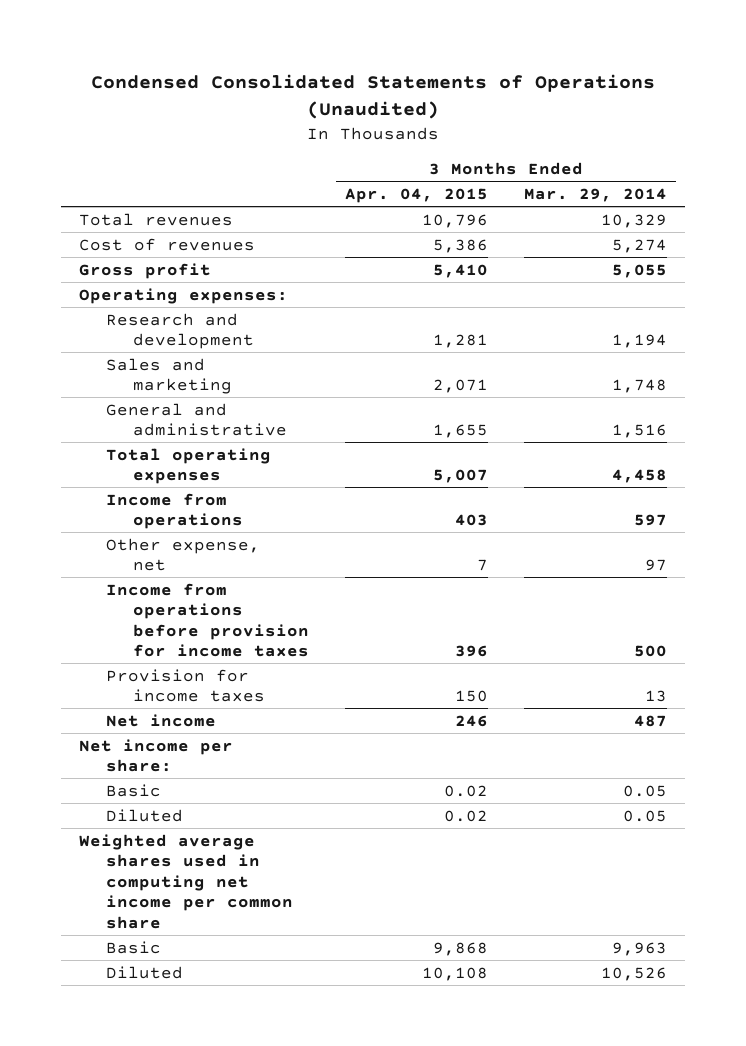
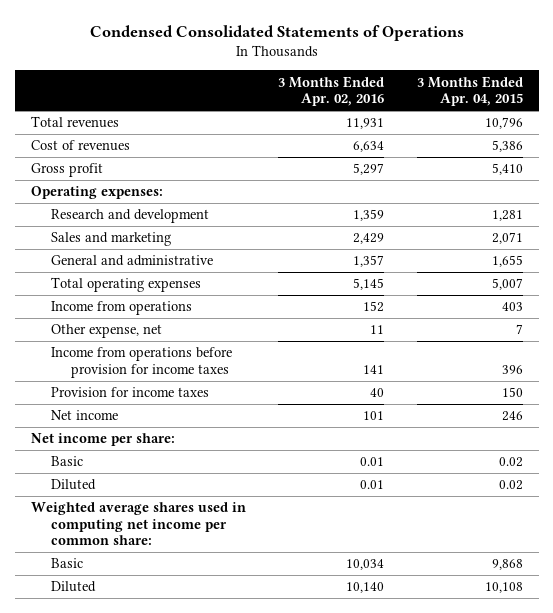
[90,73,655,120] Condensed Consolidated Statements of Operations (Unaudited) -> [89,24,464,41] Condensed Consolidated Statements of Operations
[524,187,668,202] Mar. 29, 2014 -> none
none -> [278,75,385,107] 3 Months Ended Apr. 02, 2016
[78,833,293,929] Weighted average shares used in computing net income per common share -> [30,502,246,546] Weighted average shares used in computing net income per common share:

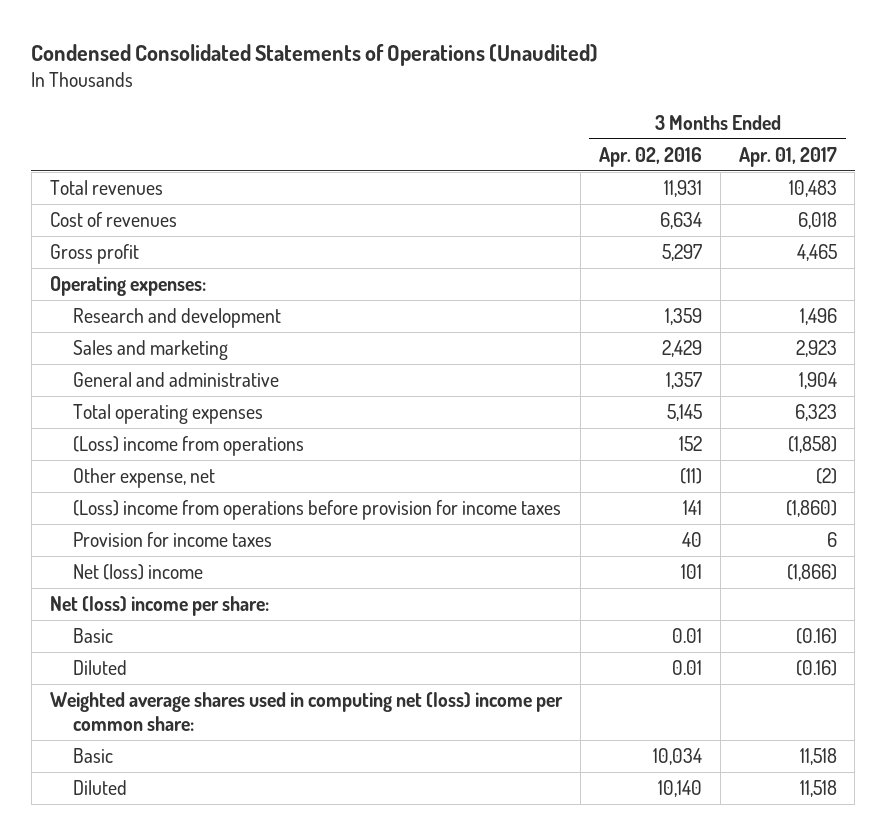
[89,24,464,41] Condensed Consolidated Statements of Operations -> [31,44,599,67] Condensed Consolidated Statements of Operations (Unaudited)
[416,75,523,107] 3 Months Ended Apr. 04, 2015 -> none
none -> [738,146,837,167] Apr. 01, 2017
[50,301,192,316] Income from operations -> [72,436,304,457] (Loss) income from operations
[370,325,385,335] 11 -> [679,468,702,485] (11)
[50,347,232,378] Income from operations before provision for income taxes -> [72,500,561,521] (Loss) income from operations before provision for income taxes
[50,410,118,421] Net income -> [72,564,203,581] Net (loss) income
[30,433,175,447] Net income per share: -> [49,596,269,617] Net (loss) income per share:
[30,502,246,546] Weighted average shares used in computing net income per common share: -> [49,692,563,732] Weighted average shares used in computing net (loss) income per common share:

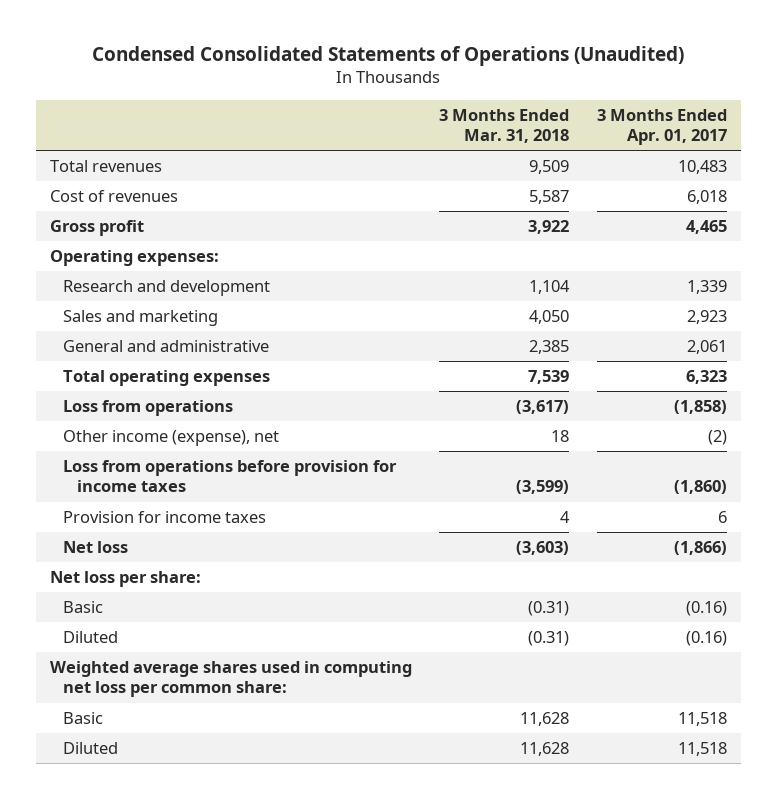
[598,146,702,167] Apr. 02, 2016 -> none
none -> [439,108,570,144] 3 Months Ended Mar. 31, 2018
[799,308,837,326] 1,496 -> [687,280,728,295] 1,339
[798,372,837,390] 1,904 -> [687,340,728,355] 2,061
[72,436,304,457] (Loss) income from operations -> [63,400,234,417] Loss from operations
[72,468,215,489] Other expense, net -> [63,430,280,447] Other income (expense), net
[72,500,561,521] (Loss) income from operations before provision for income taxes -> [63,460,398,493] Loss from operations before provision for income taxes
[72,564,203,581] Net (loss) income -> [63,541,129,554] Net loss
[49,596,269,617] Net (loss) income per share: -> [49,571,201,588] Net loss per share:
[49,692,563,732] Weighted average shares used in computing net (loss) income per common share: -> [49,661,412,698] Weighted average shares used in computing net loss per common share:

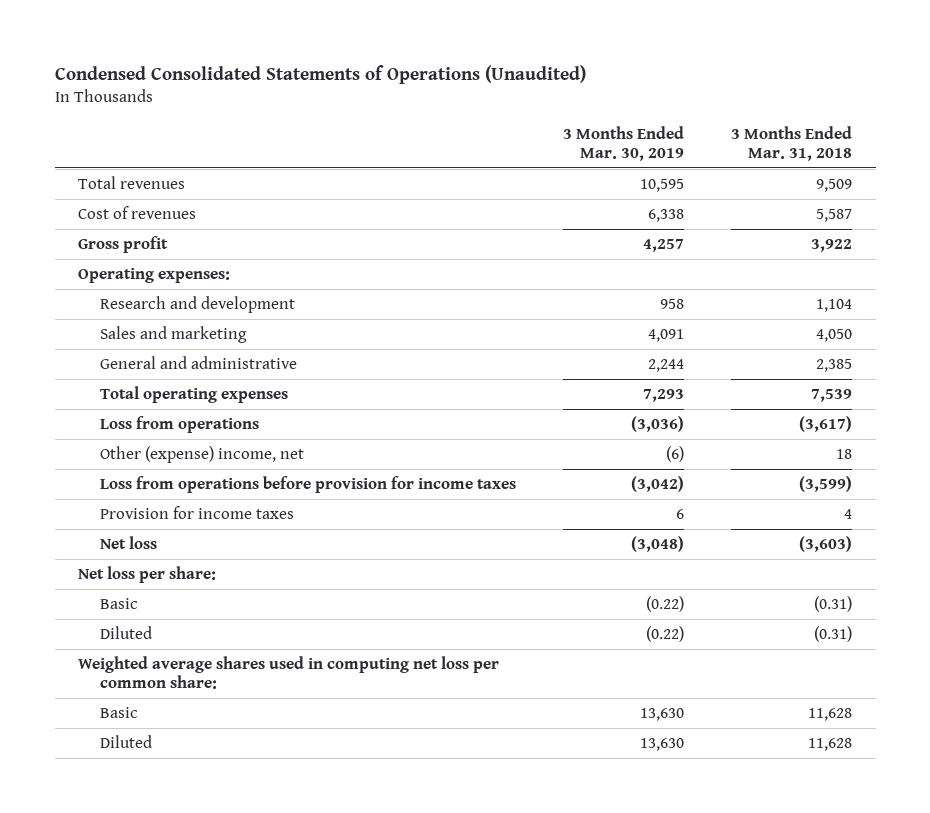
[597,108,728,146] 3 Months Ended Apr. 01, 2017 -> none
none -> [563,125,685,161] 3 Months Ended Mar. 30, 2019
[63,430,280,447] Other income (expense), net -> [100,446,305,464] Other (expense) income, net

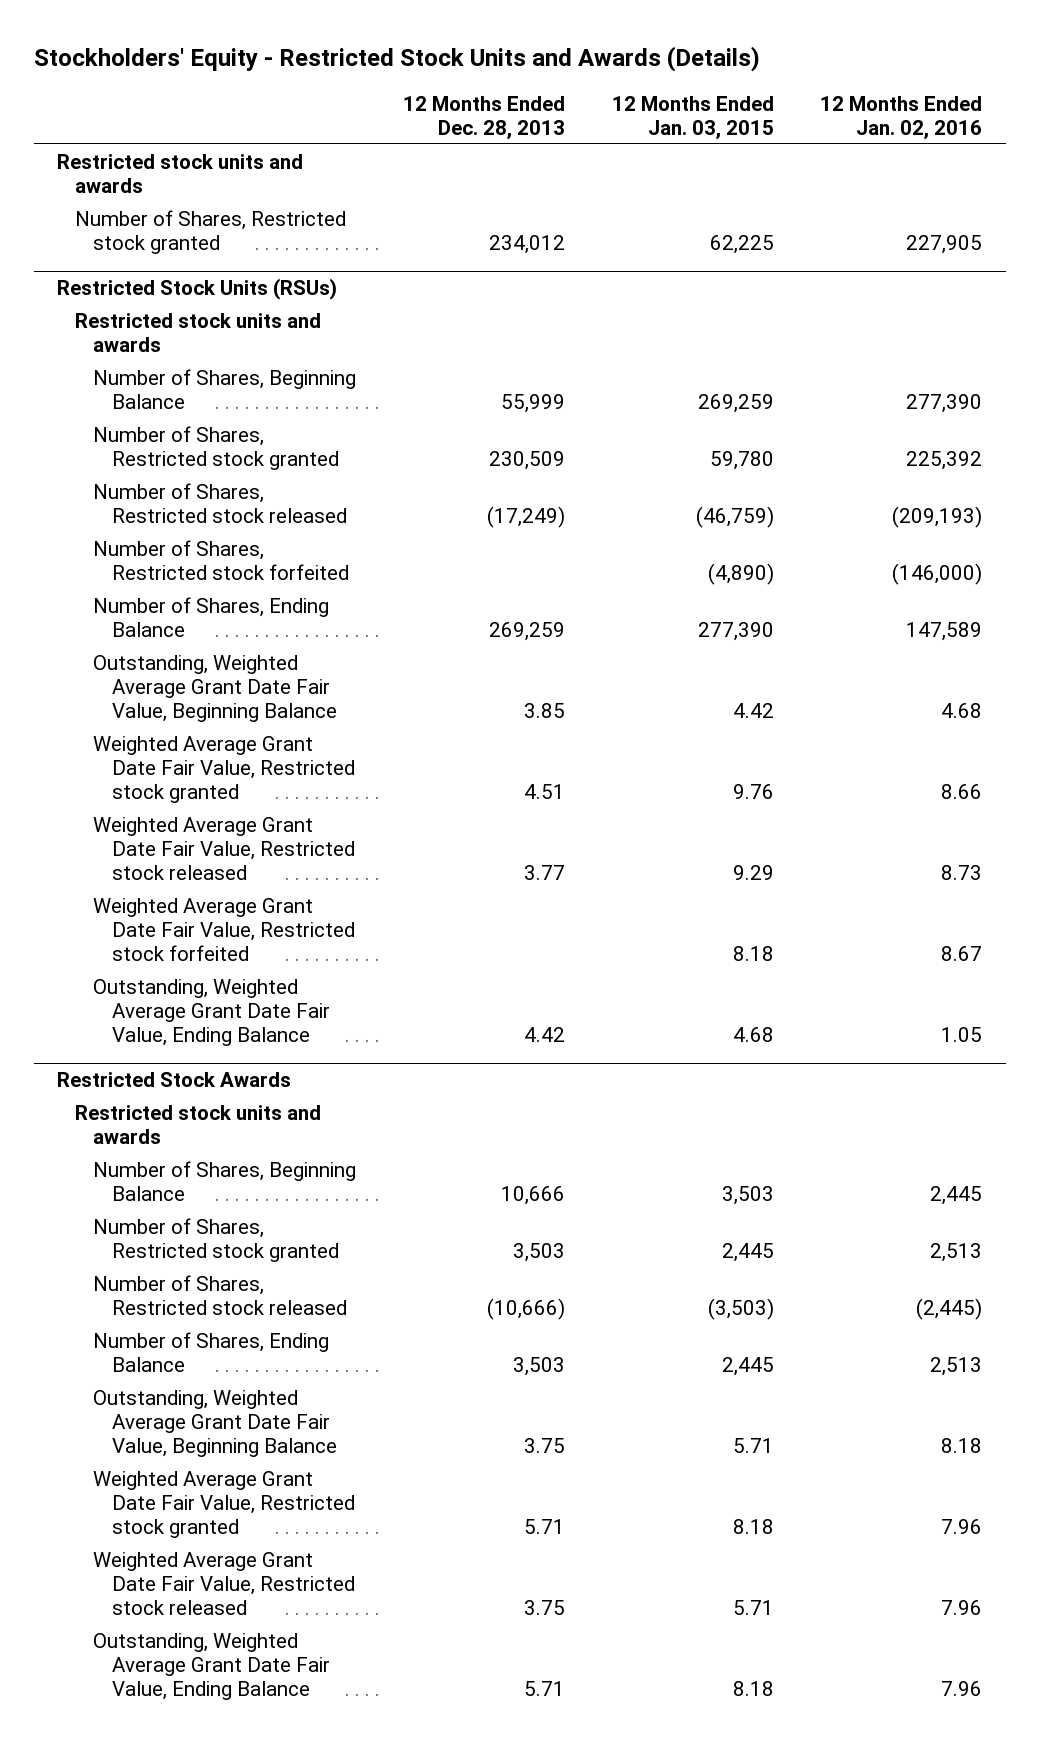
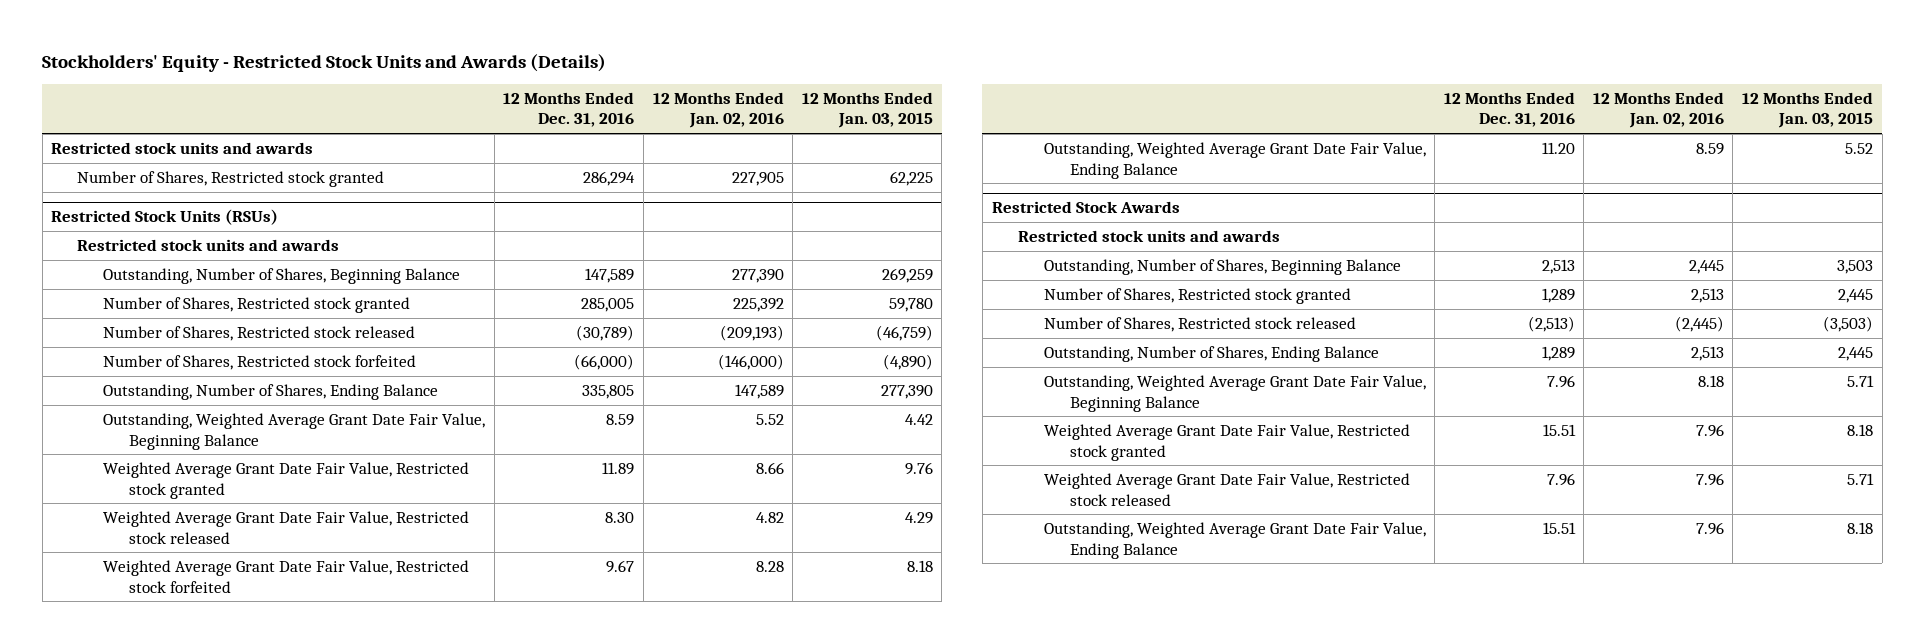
[403,95,566,140] 12 Months Ended Dec. 28, 2013 -> none
none -> [503,91,635,128] 12 Months Ended Dec. 31, 2016
[93,368,357,409] Number of Shares, Beginning Balance -> [103,267,461,284] Outstanding, Number of Shares, Beginning Balance
[93,596,330,637] Number of Shares, Ending Balance -> [103,383,439,400] Outstanding, Number of Shares, Ending Balance
[941,702,983,718] 4.68 -> [755,413,784,425] 5.52
[732,864,774,880] 9.29 -> [904,511,933,524] 4.29
[941,864,983,880] 8.73 -> [755,511,784,523] 4.82
[941,945,983,961] 8.67 -> [755,560,784,572] 8.28
[732,1026,774,1042] 4.68 -> [1844,142,1873,154] 5.52
[941,1026,983,1042] 1.05 -> [1695,142,1724,155] 8.59
[93,1160,357,1201] Number of Shares, Beginning Balance -> [1043,258,1401,275] Outstanding, Number of Shares, Beginning Balance
[93,1331,330,1372] Number of Shares, Ending Balance -> [1043,345,1379,362] Outstanding, Number of Shares, Ending Balance

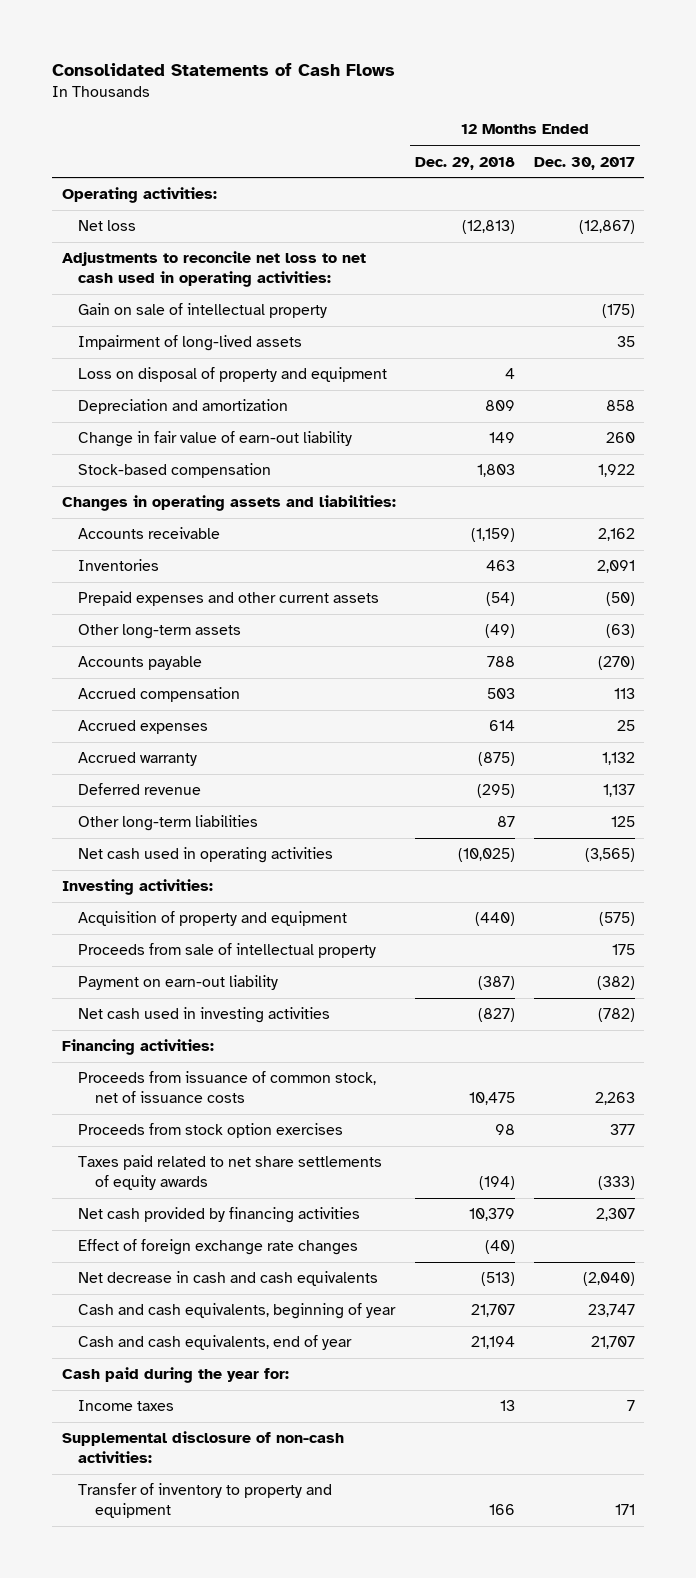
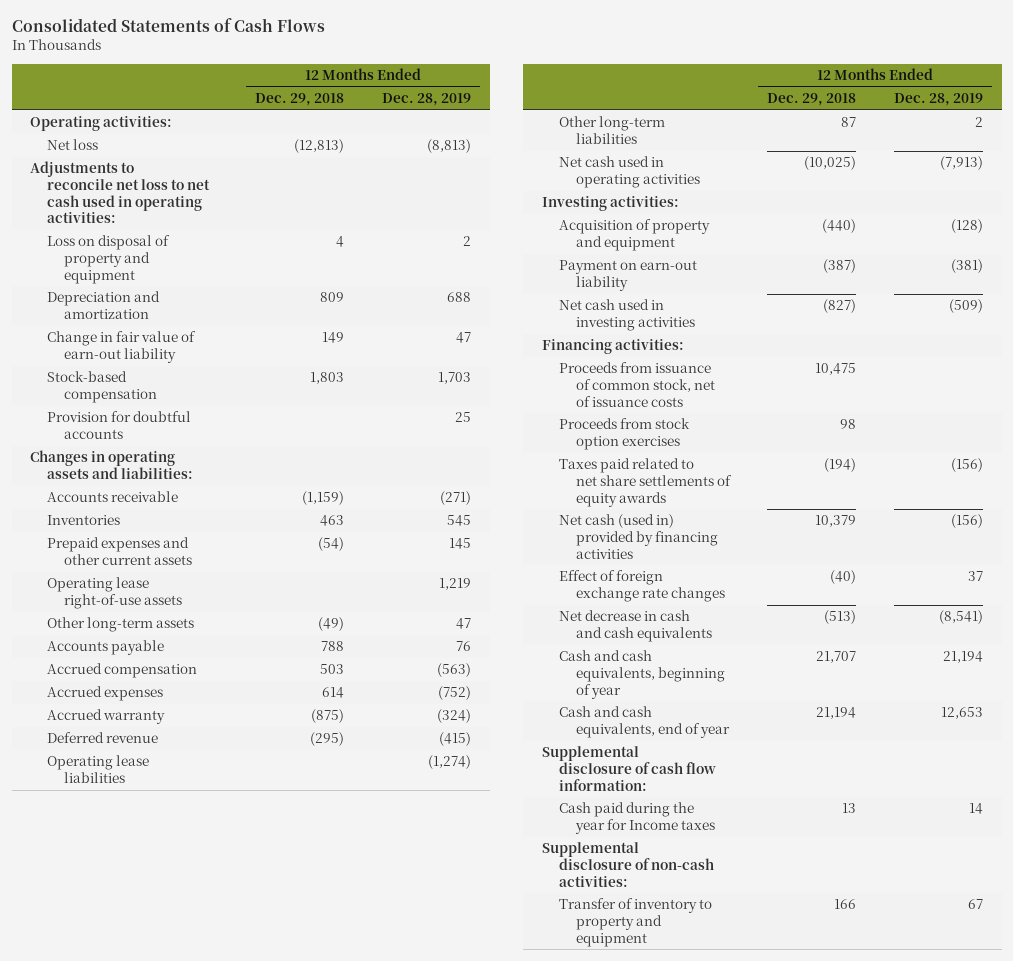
[533,156,635,170] Dec. 30, 2017 -> none
none -> [382,93,472,107] Dec. 28, 2019
[78,303,328,319] Gain on sale of intellectual property -> none
[78,335,303,352] Impairment of long-lived assets -> none
none -> [47,411,192,439] Provision for doubtful accounts
none -> [47,577,182,609] Operating lease right-of-use assets
none -> [47,755,150,783] Operating lease liabilities
[78,943,377,959] Proceeds from sale of intellectual property -> none
[78,1207,361,1224] Net cash provided by financing activities -> [558,514,718,559] Net cash (used in) provided by financing activities
[61,1367,289,1384] Cash paid during the year for: -> none
none -> [542,746,716,791] Supplemental disclosure of cash flow information:
[78,1400,175,1412] Income taxes -> [558,802,715,834] Cash paid during the year for Income taxes

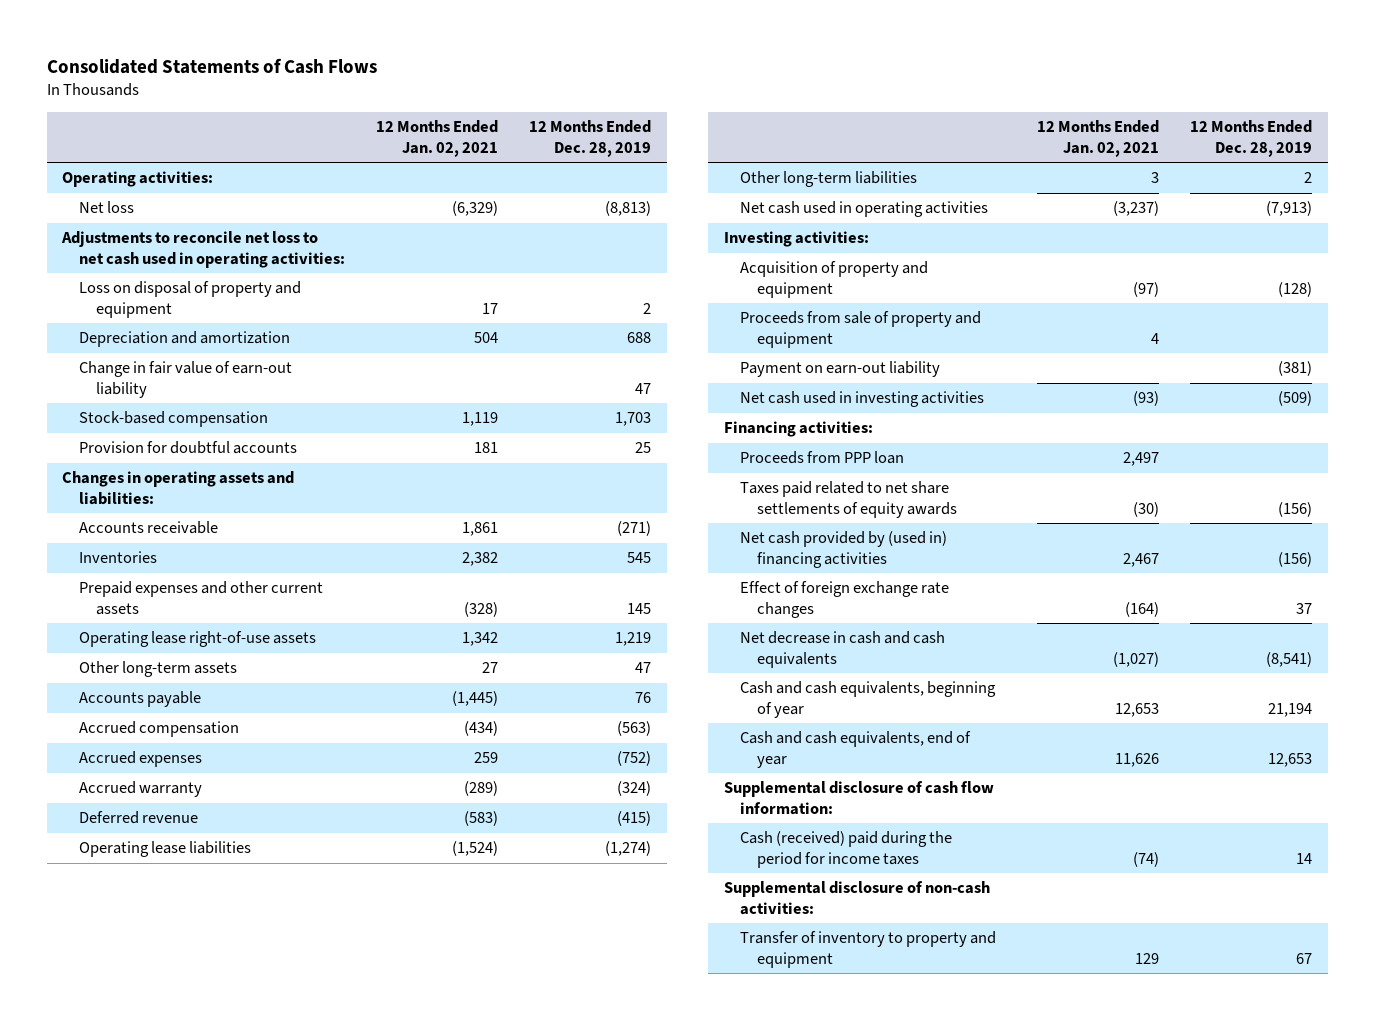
[255,93,345,107] Dec. 29, 2018 -> none
none -> [376,119,499,157] 12 Months Ended Jan. 02, 2021
none -> [740,311,982,348] Proceeds from sale of property and equipment
[558,362,715,407] Proceeds from issuance of common stock, net of issuance costs -> none
[558,418,690,450] Proceeds from stock option exercises -> none
none -> [740,451,905,465] Proceeds from PPP loan
[558,514,718,559] Net cash (used in) provided by financing activities -> [740,531,948,568] Net cash provided by (used in) financing activities
[558,802,715,834] Cash paid during the year for Income taxes -> [740,831,953,868] Cash (received) paid during the period for income taxes

